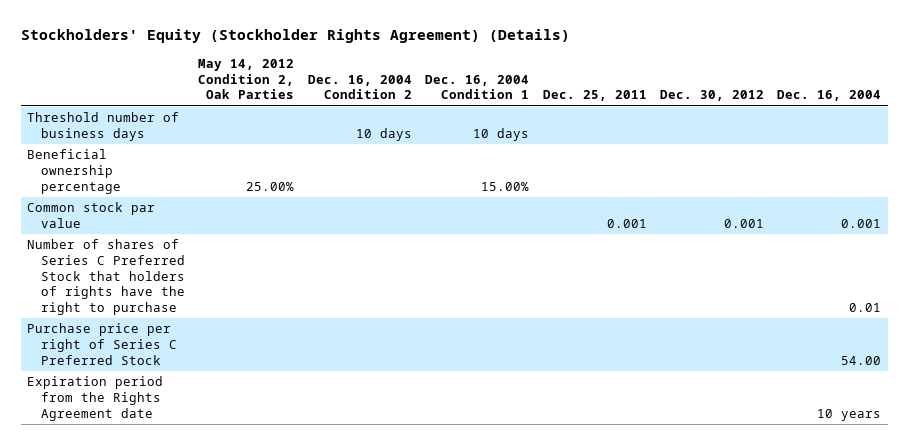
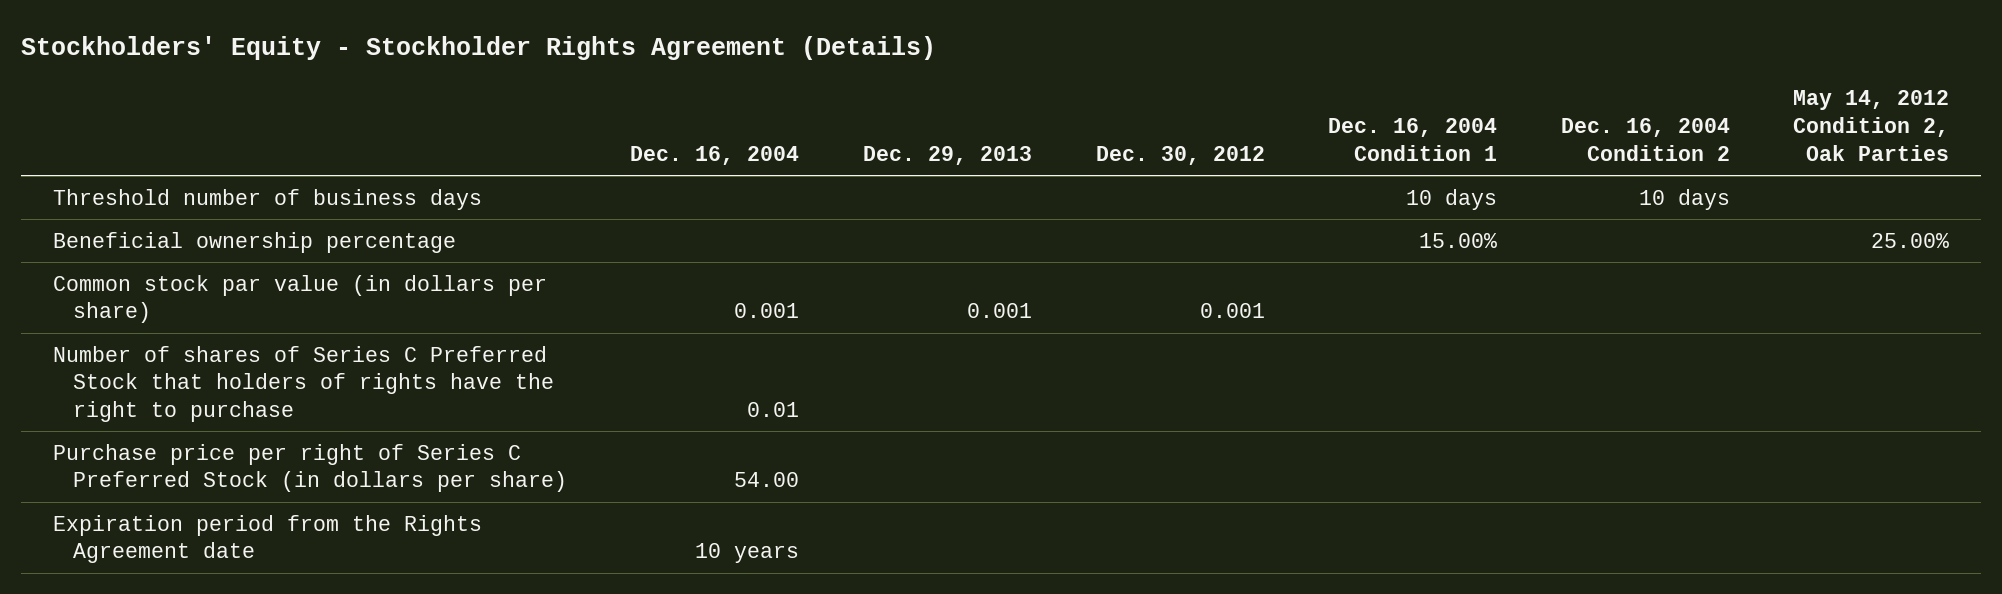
[20,29,570,44] Stockholders' Equity (Stockholder Rights Agreement) (Details) -> [21,36,937,61] Stockholders' Equity - Stockholder Rights Agreement (Details)
[542,90,647,102] Dec. 25, 2011 -> none
none -> [862,145,1032,165] Dec. 29, 2013
[27,202,156,229] Common stock par value -> [53,274,548,324] Common stock par value (in dollars per share)
[27,323,177,365] Purchase price per right of Series C Preferred Stock -> [53,443,567,493] Purchase price per right of Series C Preferred Stock (in dollars per share)

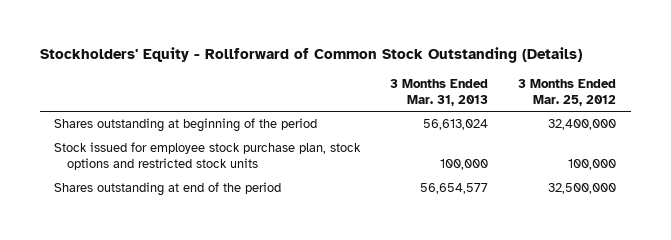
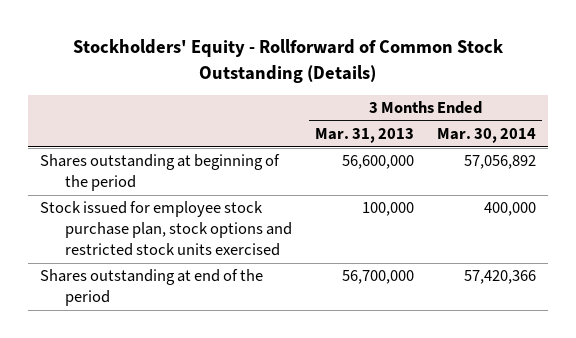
[518,78,617,106] 3 Months Ended Mar. 25, 2012 -> none
none -> [437,128,537,144] Mar. 30, 2014
[423,119,489,131] 56,613,024 -> [342,155,415,170] 56,600,000
[54,142,362,171] Stock issued for employee stock purchase plan, stock options and restricted stock units -> [39,201,292,257] Stock issued for employee stock purchase plan, stock options and restricted stock units exercised
[420,183,489,195] 56,654,577 -> [342,270,415,285] 56,700,000

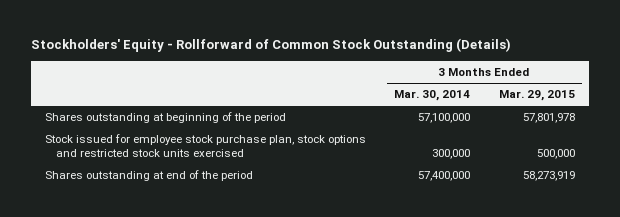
[315,128,415,144] Mar. 31, 2013 -> none
none -> [498,90,575,102] Mar. 29, 2015
[464,155,537,170] 57,056,892 -> [418,113,471,124] 57,100,000
[484,202,537,217] 400,000 -> [432,149,471,160] 300,000
[464,270,537,285] 57,420,366 -> [418,171,471,182] 57,400,000

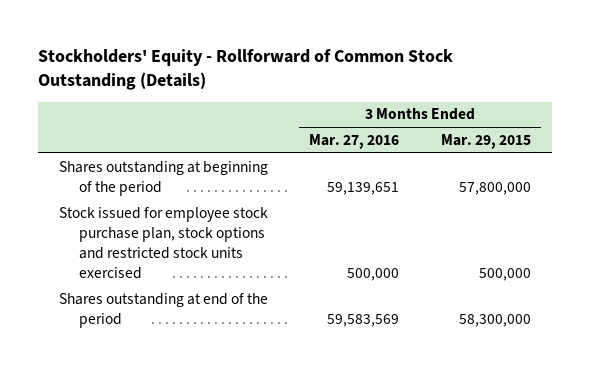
[394,90,471,102] Mar. 30, 2014 -> none
none -> [309,134,400,150] Mar. 27, 2016
[522,113,575,124] 57,801,978 -> [458,181,531,195] 57,800,000
[522,171,575,182] 58,273,919 -> [458,313,531,327] 58,300,000

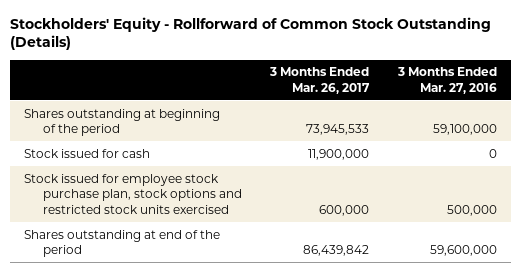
[440,134,531,150] Mar. 29, 2015 -> none
none -> [269,67,371,94] 3 Months Ended Mar. 26, 2017
[327,181,400,195] 59,139,651 -> [432,124,497,136] 59,100,000
none -> [24,148,151,158] Stock issued for cash
[327,313,400,327] 59,583,569 -> [429,245,497,257] 59,600,000

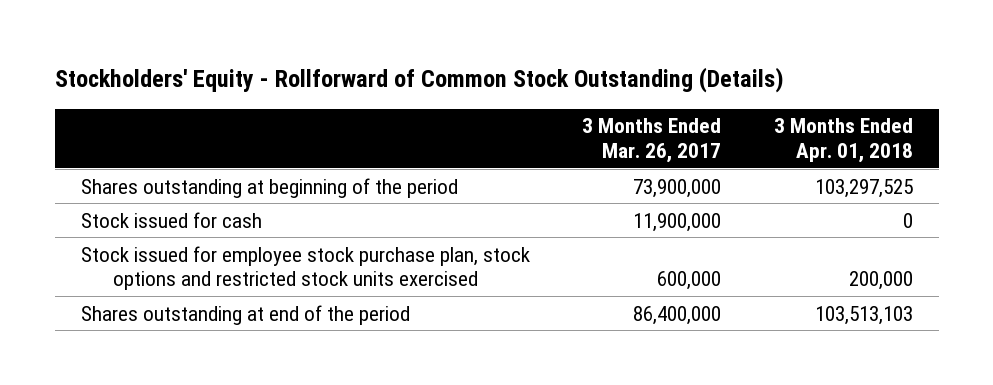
[396,67,497,94] 3 Months Ended Mar. 27, 2016 -> none
none -> [773,118,913,164] 3 Months Ended Apr. 01, 2018
[306,124,370,136] 73,945,533 -> [633,178,722,198] 73,900,000
[303,245,370,257] 86,439,842 -> [633,305,722,325] 86,400,000

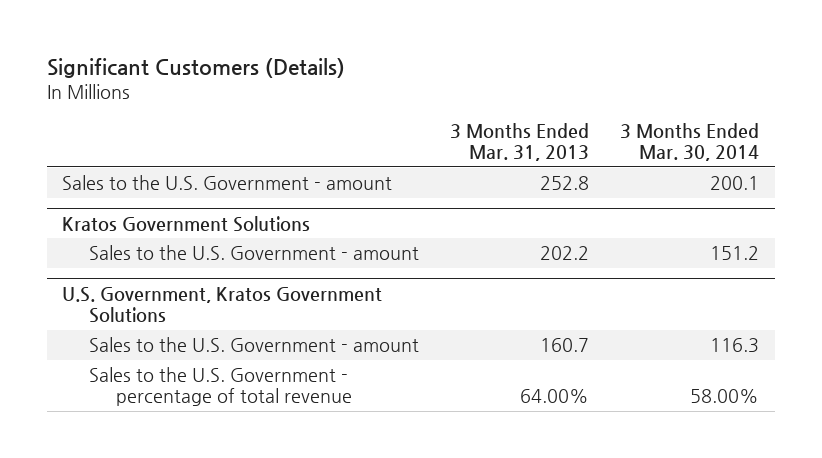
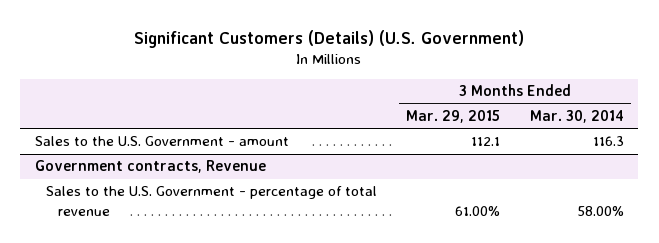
[46,58,345,79] Significant Customers (Details) -> [134,29,525,48] Significant Customers (Details) (U.S. Government)
[450,122,590,162] 3 Months Ended Mar. 31, 2013 -> none
none -> [406,109,501,123] Mar. 29, 2015
[62,175,393,191] Sales to the U.S. Government - amount -> none
[62,215,311,232] Kratos Government Solutions -> none
[89,245,420,261] Sales to the U.S. Government - amount -> none
[62,286,383,323] U.S. Government, Kratos Government Solutions -> none
none -> [35,160,267,174] Government contracts, Revenue

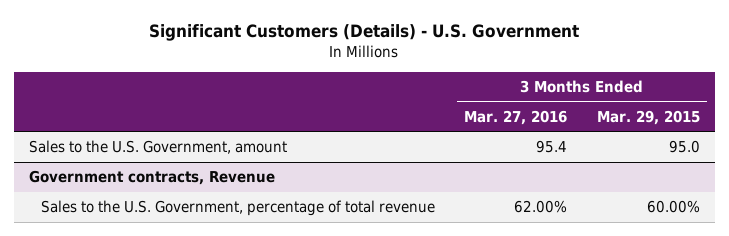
[134,29,525,48] Significant Customers (Details) (U.S. Government) -> [149,24,580,42] Significant Customers (Details) - U.S. Government
[529,109,624,123] Mar. 30, 2014 -> none
none -> [464,110,568,126] Mar. 27, 2016
[35,136,290,147] Sales to the U.S. Government - amount -> [29,140,288,155] Sales to the U.S. Government, amount
[471,137,501,147] 112.1 -> [668,140,700,154] 95.0
[46,186,378,216] Sales to the U.S. Government - percentage of total revenue -> [40,200,435,217] Sales to the U.S. Government, percentage of total revenue
[455,205,501,216] 61.00% -> [646,200,700,214] 60.00%

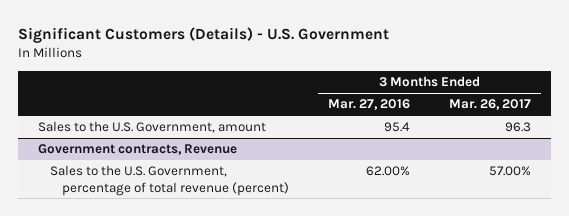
[596,110,700,126] Mar. 29, 2015 -> none
none -> [449,99,532,111] Mar. 26, 2017
[40,200,435,217] Sales to the U.S. Government, percentage of total revenue -> [49,165,289,196] Sales to the U.S. Government, percentage of total revenue (percent)

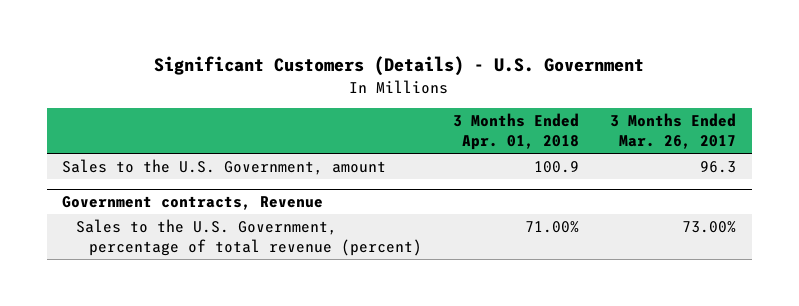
[328,99,411,111] Mar. 27, 2016 -> none
none -> [453,113,580,151] 3 Months Ended Apr. 01, 2018
[489,166,532,177] 57.00% -> [682,220,737,233] 73.00%

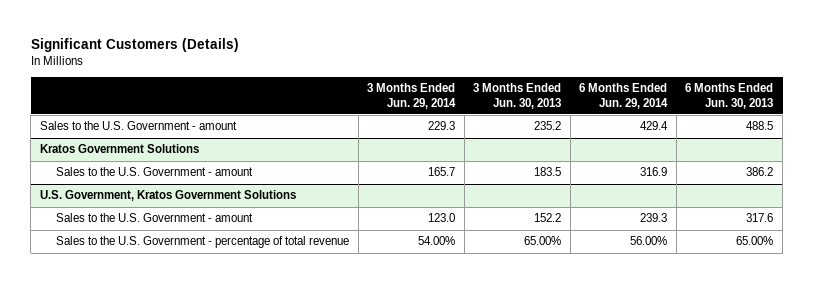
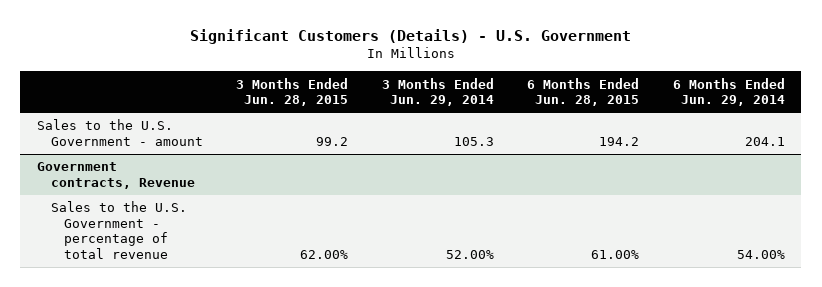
[30,37,239,52] Significant Customers (Details) -> [189,28,631,44] Significant Customers (Details) - U.S. Government
[473,82,562,109] 3 Months Ended Jun. 30, 2013 -> none
[685,82,774,109] 6 Months Ended Jun. 30, 2013 -> none
none -> [236,77,349,107] 3 Months Ended Jun. 28, 2015
none -> [527,77,640,107] 6 Months Ended Jun. 28, 2015
[39,144,199,154] Kratos Government Solutions -> none
[56,167,254,177] Sales to the U.S. Government - amount -> none
[39,190,296,202] U.S. Government, Kratos Government Solutions -> none
[56,213,254,223] Sales to the U.S. Government - amount -> none
[428,121,456,131] 229.3 -> [453,136,494,146] 105.3
[640,121,669,131] 429.4 -> [744,136,785,146] 204.1
none -> [37,162,195,189] Government contracts, Revenue
[418,236,456,246] 54.00% -> [445,249,494,259] 52.00%
[630,236,668,246] 56.00% -> [736,249,785,259] 54.00%

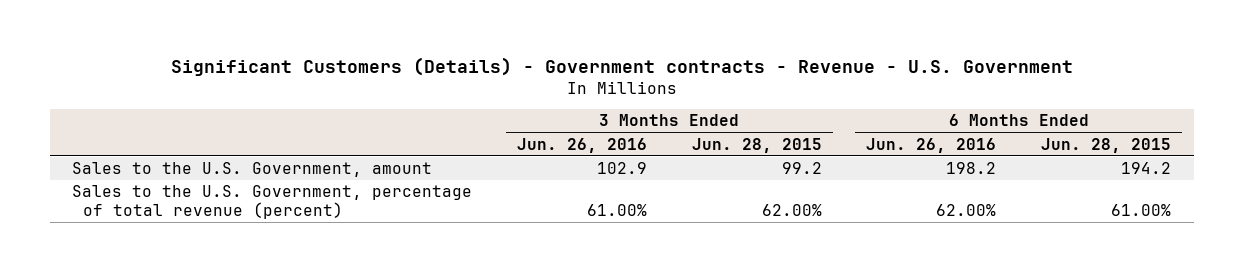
[189,28,631,44] Significant Customers (Details) - U.S. Government -> [170,57,1073,77] Significant Customers (Details) - Government contracts - Revenue - U.S. Government
[381,77,494,107] 3 Months Ended Jun. 29, 2014 -> none
[672,77,785,107] 6 Months Ended Jun. 29, 2014 -> none
none -> [516,137,647,153] Jun. 26, 2016
none -> [866,137,997,153] Jun. 26, 2016
[37,162,195,189] Government contracts, Revenue -> none
[37,119,203,146] Sales to the U.S. Government - amount -> [71,162,432,178] Sales to the U.S. Government, amount
[50,201,187,259] Sales to the U.S. Government - percentage of total revenue -> [71,185,472,219] Sales to the U.S. Government, percentage of total revenue (percent)

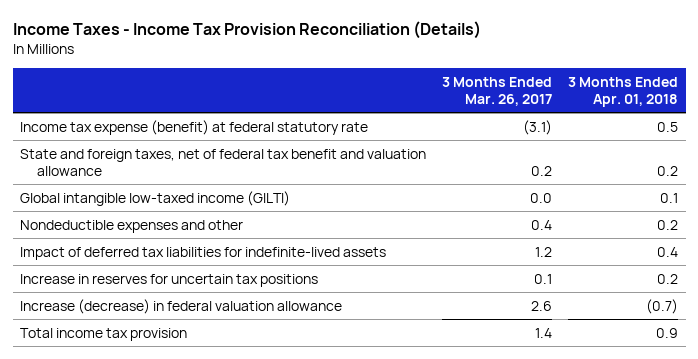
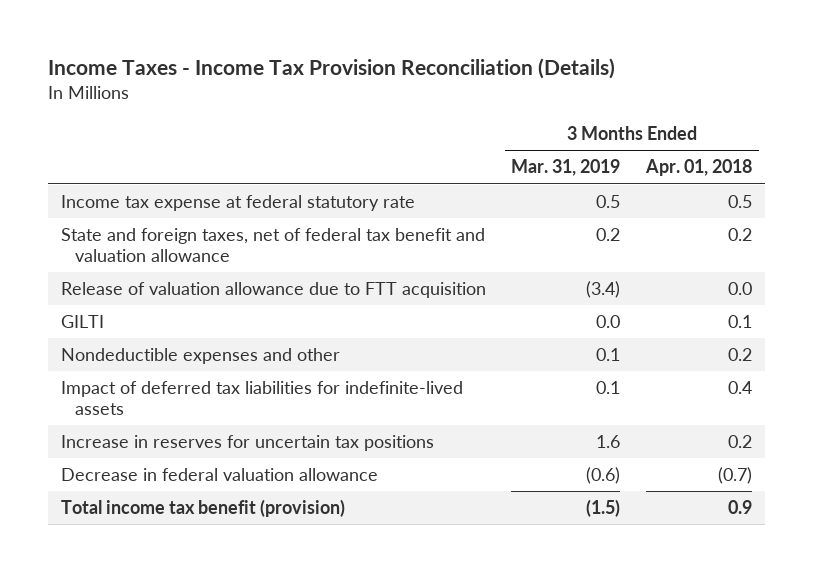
[442,76,553,106] 3 Months Ended Mar. 26, 2017 -> none
none -> [511,159,621,177] Mar. 31, 2019
[20,119,369,135] Income tax expense (benefit) at federal statutory rate -> [60,195,415,212] Income tax expense at federal statutory rate
none -> [60,282,486,299] Release of valuation allowance due to FTT acquisition
[20,190,291,206] Global intangible low-taxed income (GILTI) -> [60,315,104,329] GILTI
[20,298,343,314] Increase (decrease) in federal valuation allowance -> [60,468,378,482] Decrease in federal valuation allowance
[20,327,188,341] Total income tax provision -> [60,499,345,518] Total income tax benefit (provision)

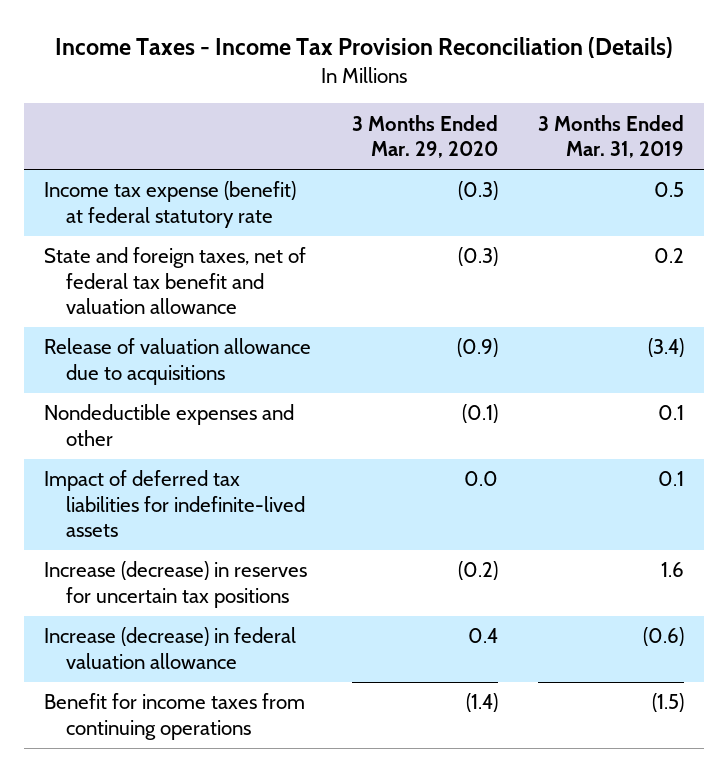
[645,159,753,177] Apr. 01, 2018 -> none
none -> [351,114,498,158] 3 Months Ended Mar. 29, 2020
[60,195,415,212] Income tax expense at federal statutory rate -> [44,181,297,228] Income tax expense (benefit) at federal statutory rate
[60,315,104,329] GILTI -> none
[60,282,486,299] Release of valuation allowance due to FTT acquisition -> [44,338,312,385] Release of valuation allowance due to acquisitions
[60,435,434,452] Increase in reserves for uncertain tax positions -> [44,561,308,608] Increase (decrease) in reserves for uncertain tax positions
[60,468,378,482] Decrease in federal valuation allowance -> [44,627,297,669] Increase (decrease) in federal valuation allowance
[60,499,345,518] Total income tax benefit (provision) -> [44,693,306,740] Benefit for income taxes from continuing operations

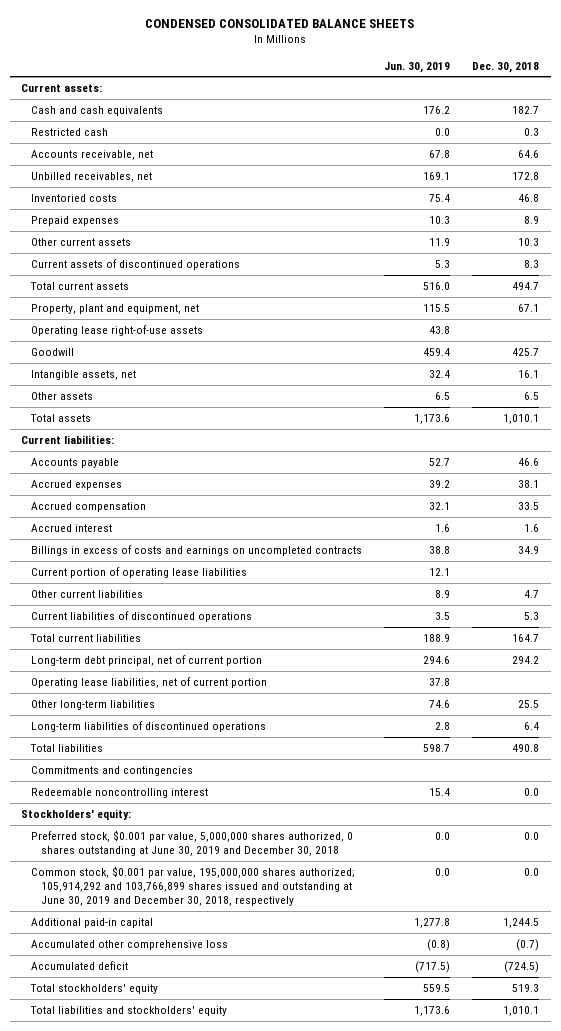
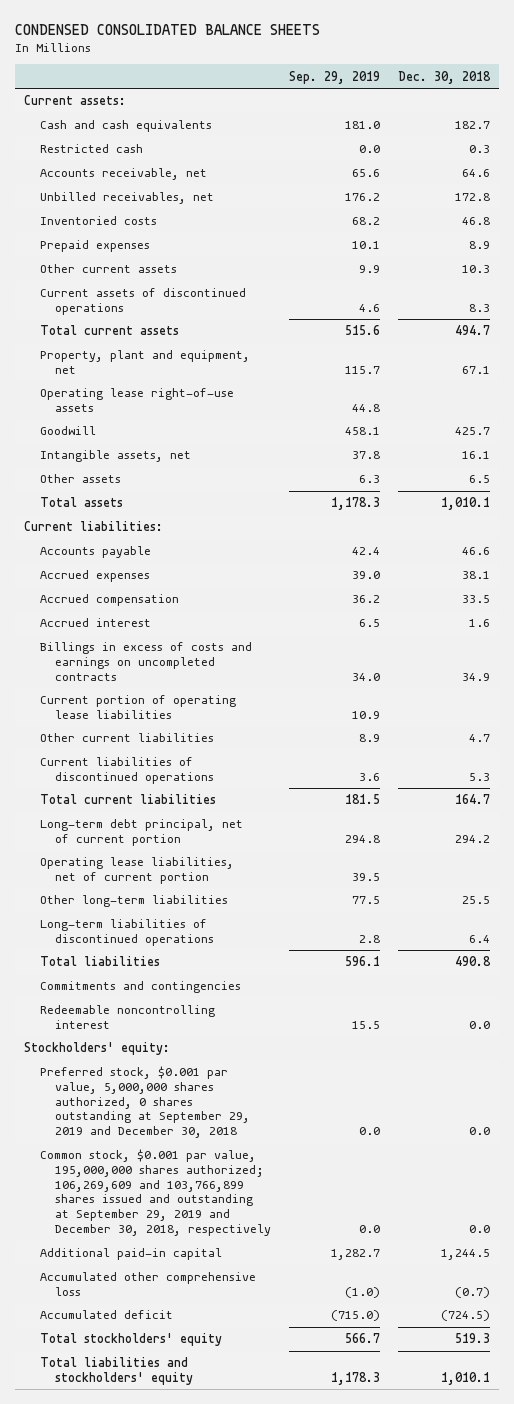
[384,61,451,73] Jun. 30, 2019 -> none
none -> [289,70,381,84] Sep. 29, 2019
[31,829,354,856] Preferred stock, $0.001 par value, 5,000,000 shares authorized, 0 shares outstanding at June 30, 2019 and December 30, 2018 -> [39,1066,251,1139] Preferred stock, $0.001 par value, 5,000,000 shares authorized, 0 shares outstanding at September 29, 2019 and December 30, 2018
[31,865,356,907] Common stock, $0.001 par value, 195,000,000 shares authorized; 105,914,292 and 103,766,899 shares issued and outstanding at June 30, 2019 and December 30, 2018, respectively -> [39,1149,272,1237] Common stock, $0.001 par value, 195,000,000 shares authorized; 106,269,609 and 103,766,899 shares issued and outstanding at September 29, 2019 and December 30, 2018, respectively

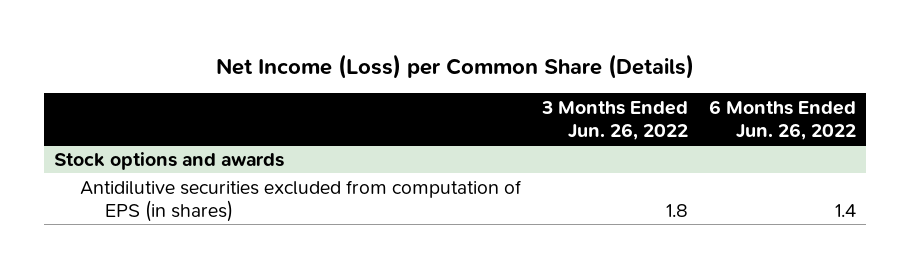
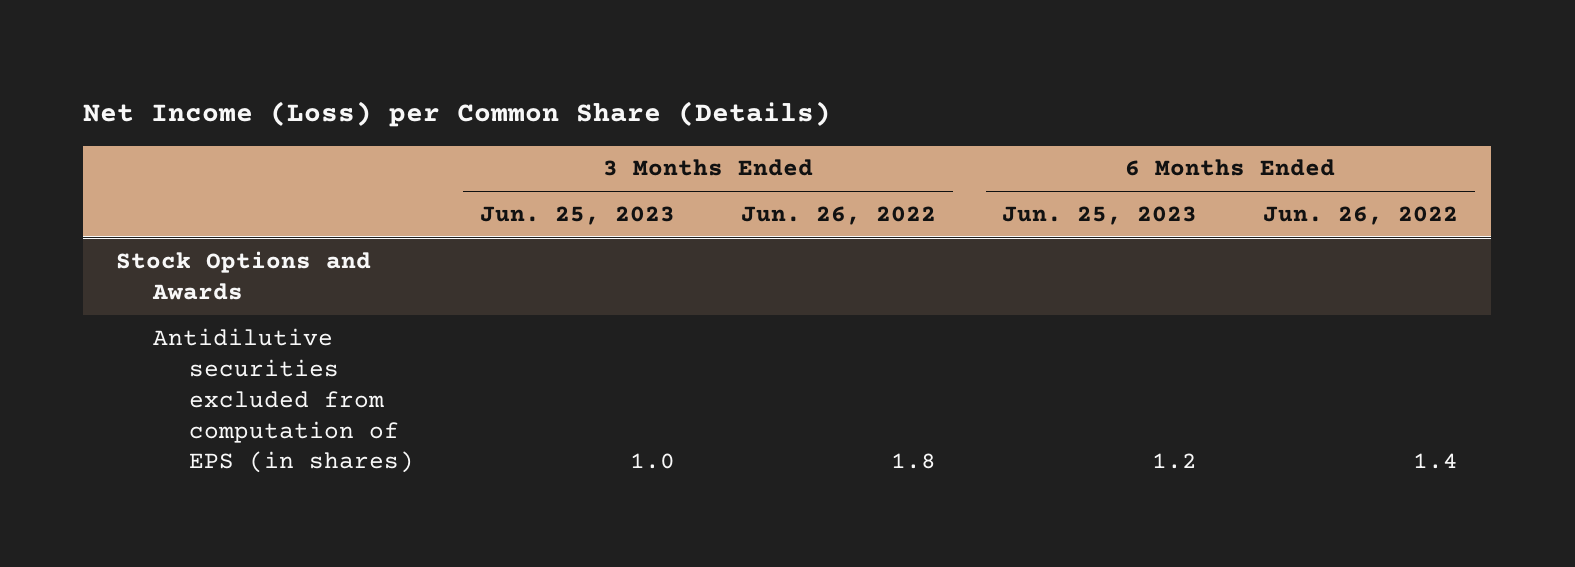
none -> [479,206,675,226] Jun. 25, 2023
none -> [1002,206,1198,226] Jun. 25, 2023
[54,151,285,170] Stock options and awards -> [116,250,372,300] Stock Options and Awards

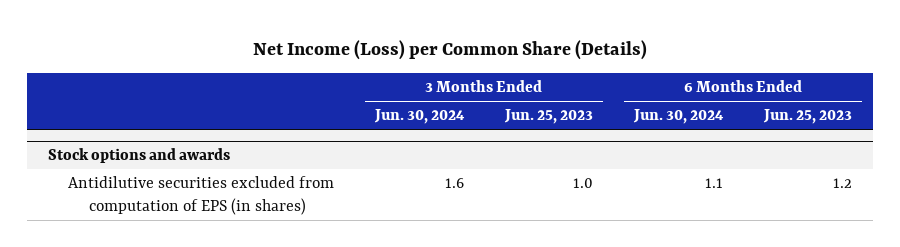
[741,206,937,226] Jun. 26, 2022 -> none
[1263,206,1459,226] Jun. 26, 2022 -> none
none -> [374,109,466,125] Jun. 30, 2024
none -> [633,109,725,125] Jun. 30, 2024
[116,250,372,300] Stock Options and Awards -> [47,148,230,164] Stock options and awards

